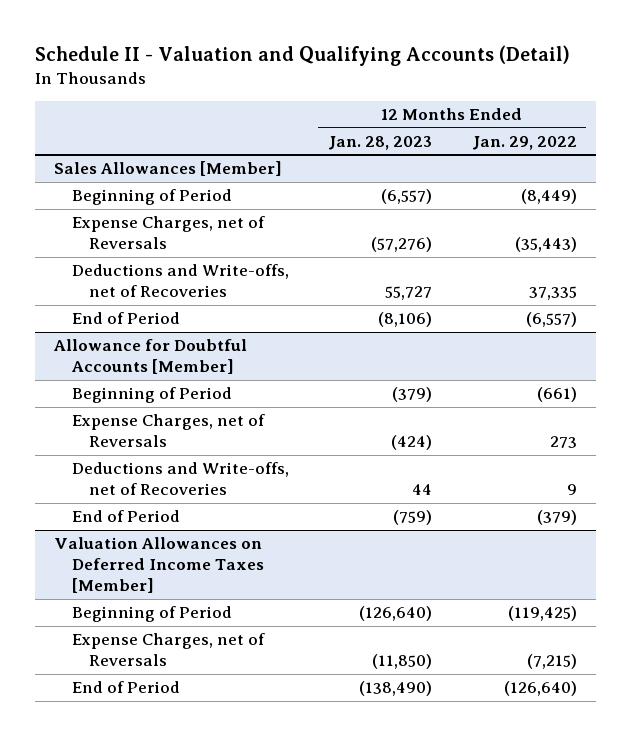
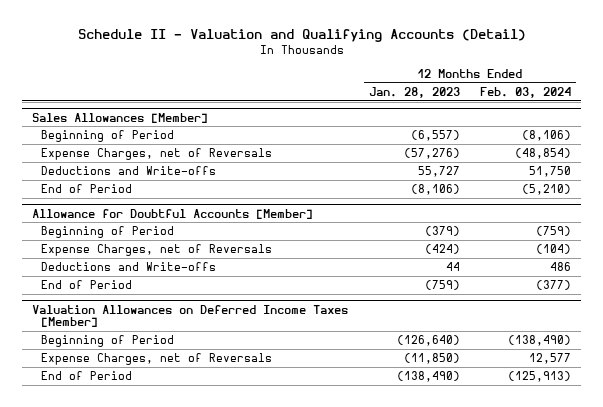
[471,135,577,150] Jan. 29, 2022 -> none
none -> [479,86,571,98] Feb. 03, 2024
[71,264,289,298] Deductions and Write-offs, net of Recoveries -> [41,166,217,176] Deductions and Write-offs
[71,462,289,496] Deductions and Write-offs, net of Recoveries -> [41,262,217,272] Deductions and Write-offs

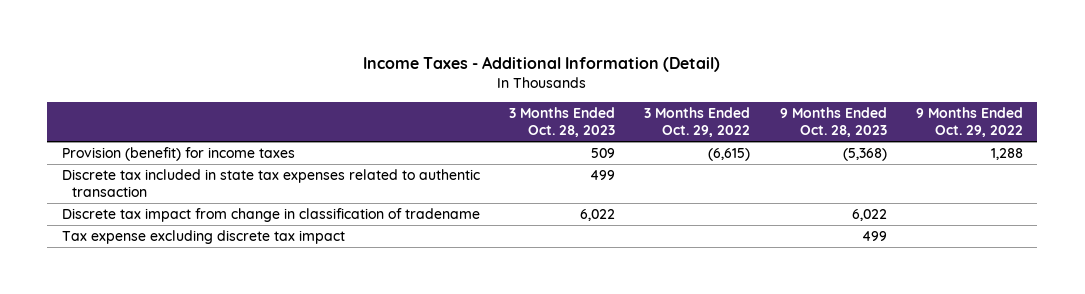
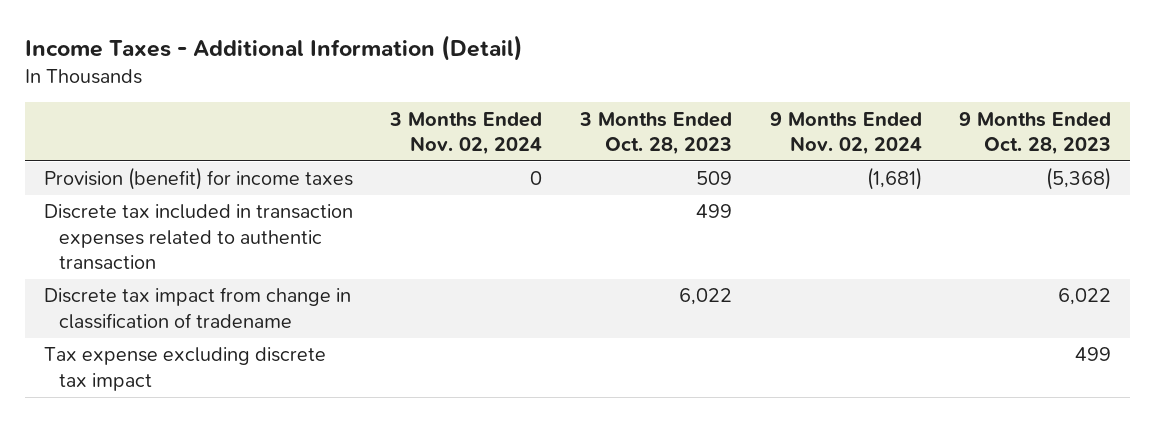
[644,107,751,138] 3 Months Ended Oct. 29, 2022 -> none
[915,107,1023,138] 9 Months Ended Oct. 29, 2022 -> none
none -> [389,111,543,155] 3 Months Ended Nov. 02, 2024
none -> [769,111,922,155] 9 Months Ended Nov. 02, 2024
[61,169,480,197] Discrete tax included in state tax expenses related to authentic transaction -> [43,204,353,270] Discrete tax included in transaction expenses related to authentic transaction

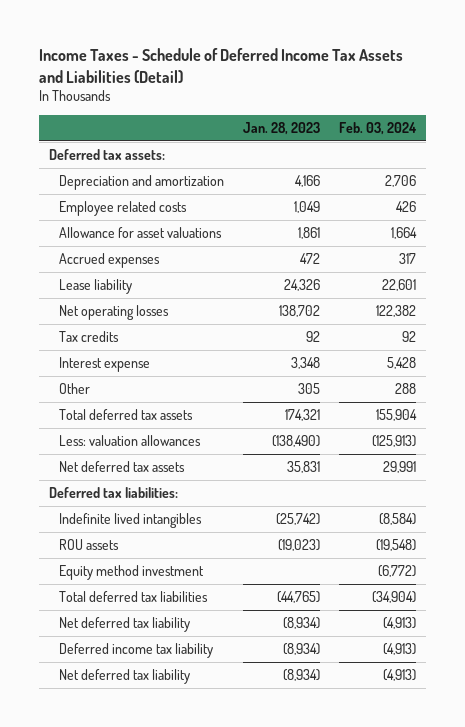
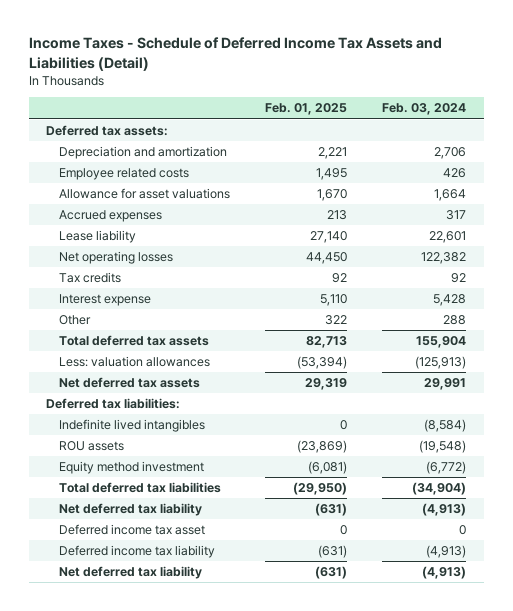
[243,122,321,136] Jan. 28, 2023 -> none
none -> [265,103,348,116] Feb. 01, 2025
none -> [59,524,206,536] Deferred income tax asset

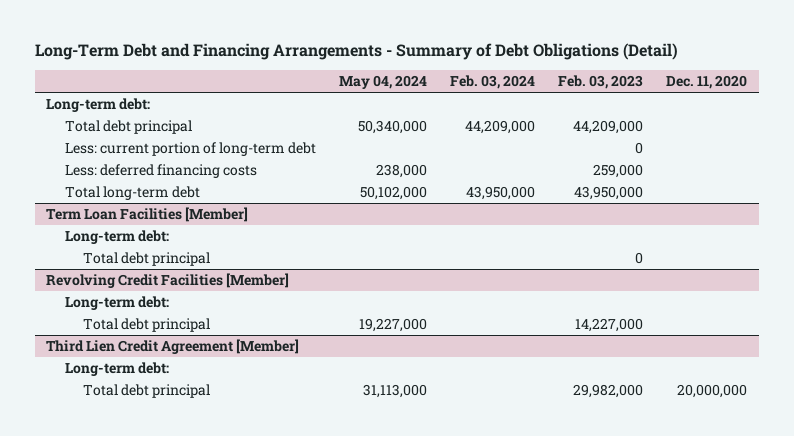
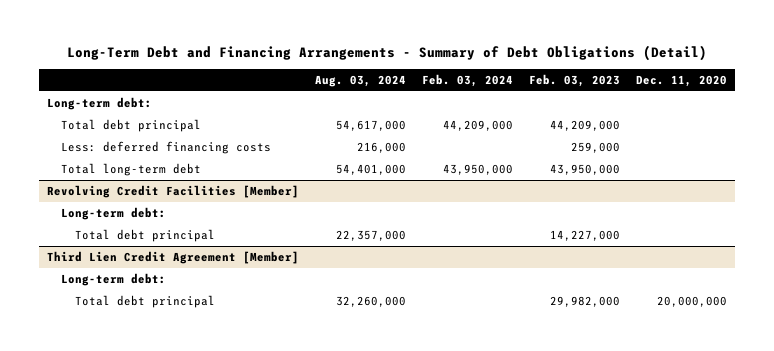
[338,75,427,90] May 04, 2024 -> none
none -> [315,74,407,87] Aug. 03, 2024
[64,142,316,157] Less: current portion of long-term debt -> none
[46,207,249,223] Term Loan Facilities [Member] -> none
[64,230,169,245] Long-term debt: -> none
[83,252,211,267] Total debt principal -> none

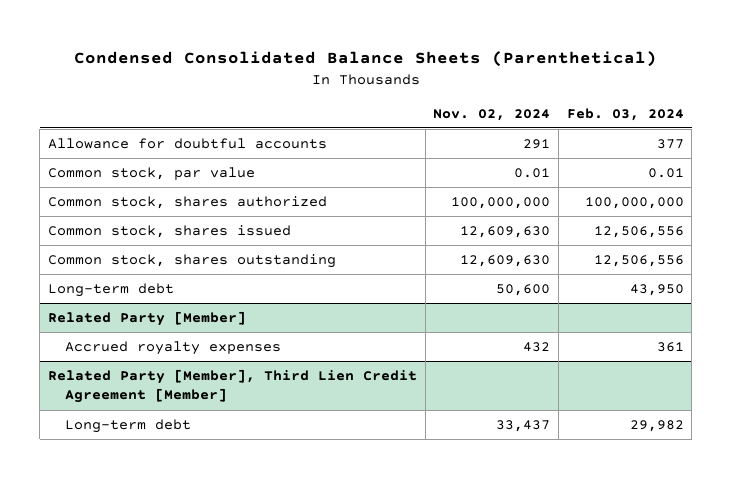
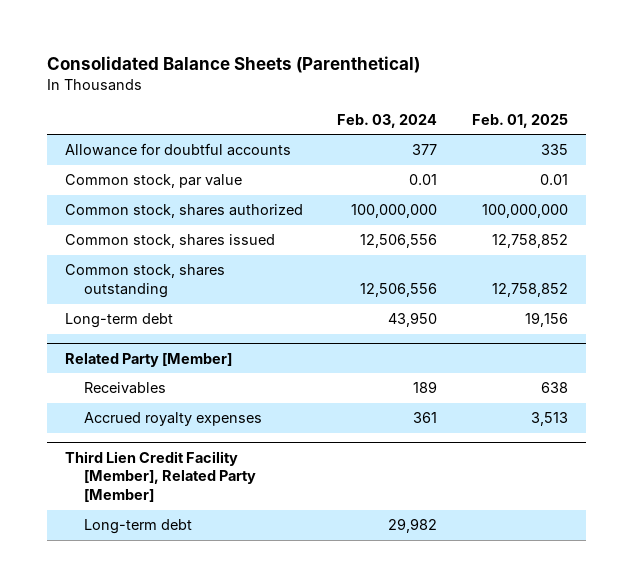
[73,51,657,68] Condensed Consolidated Balance Sheets (Parenthetical) -> [47,55,421,73] Consolidated Balance Sheets (Parenthetical)
[433,108,551,121] Nov. 02, 2024 -> none
none -> [472,113,569,128] Feb. 01, 2025
none -> [83,382,166,395] Receivables
[48,369,418,404] Related Party [Member], Third Lien Credit Agreement [Member] -> [64,450,256,503] Third Lien Credit Facility [Member], Related Party [Member]

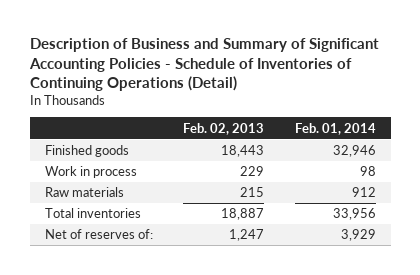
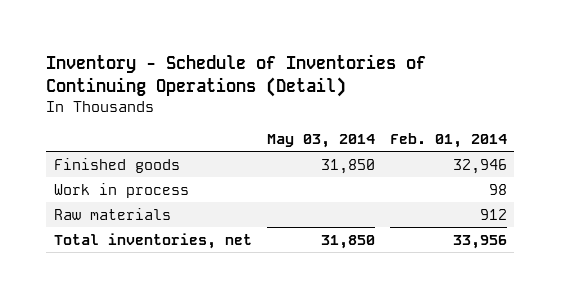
[28,38,379,92] Description of Business and Summary of Significant Accounting Policies - Schedule of Inventories of Continuing Operations (Detail) -> [46,54,427,98] Inventory - Schedule of Inventories of Continuing Operations (Detail)
[183,122,265,135] Feb. 02, 2013 -> none
none -> [266,134,375,149] May 03, 2014
[44,229,153,240] Net of reserves of: -> none
[44,208,141,219] Total inventories -> [53,232,252,249] Total inventories, net

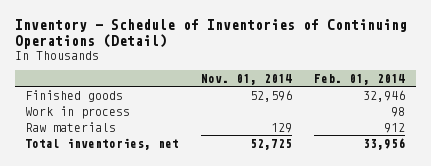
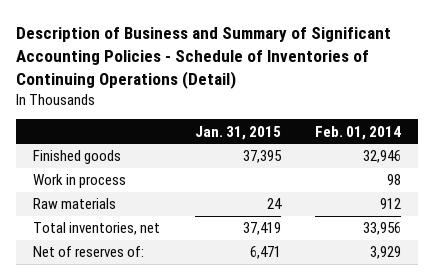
[14,19,407,50] Inventory - Schedule of Inventories of Continuing Operations (Detail) -> [16,26,392,89] Description of Business and Summary of Significant Accounting Policies - Schedule of Inventories of Continuing Operations (Detail)
[201,73,293,85] Nov. 01, 2014 -> none
none -> [194,125,281,140] Jan. 31, 2015
none -> [33,246,145,258] Net of reserves of:

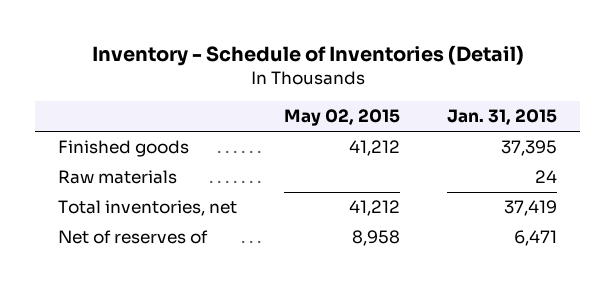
[16,26,392,89] Description of Business and Summary of Significant Accounting Policies - Schedule of Inventories of Continuing Operations (Detail) -> [91,45,524,67] Inventory - Schedule of Inventories (Detail)
[315,125,402,140] Feb. 01, 2014 -> none
none -> [284,109,401,127] May 02, 2015
[33,174,127,189] Work in process -> none
[33,246,145,258] Net of reserves of: -> [58,230,209,245] Net of reserves of

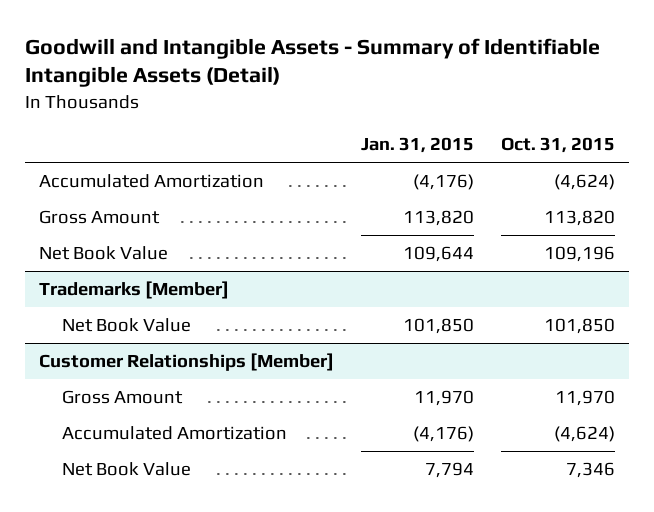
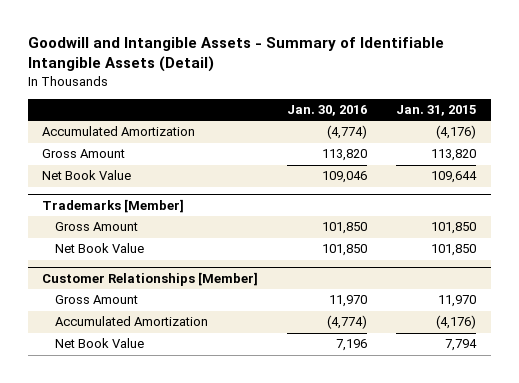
[501,137,616,154] Oct. 31, 2015 -> none
none -> [287,105,368,117] Jan. 30, 2016
none -> [55,222,139,232] Gross Amount

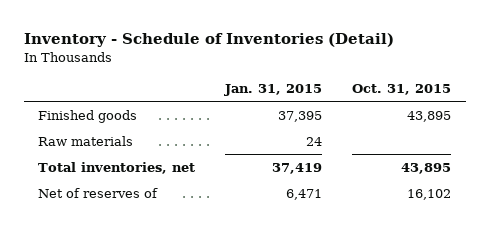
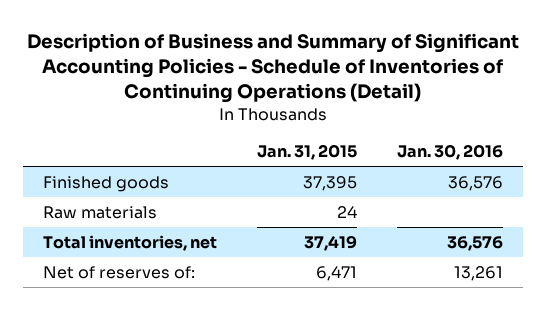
[23,33,394,48] Inventory - Schedule of Inventories (Detail) -> [27,33,520,104] Description of Business and Summary of Significant Accounting Policies - Schedule of Inventories of Continuing Operations (Detail)
[352,84,452,96] Oct. 31, 2015 -> none
none -> [396,144,503,161] Jan. 30, 2016
[38,187,159,198] Net of reserves of -> [43,265,196,279] Net of reserves of:

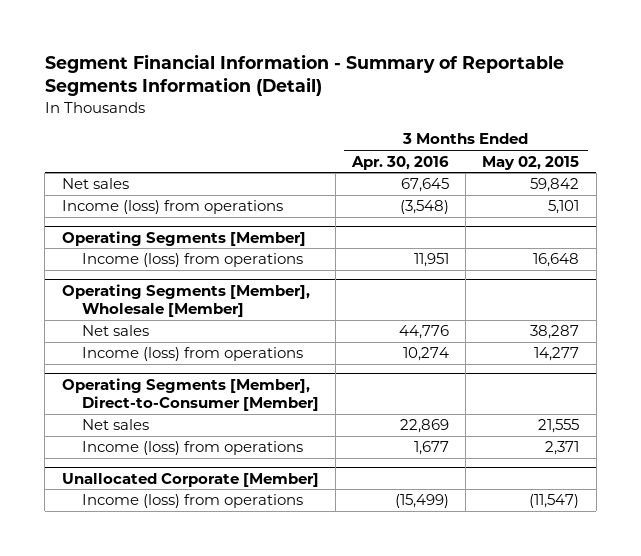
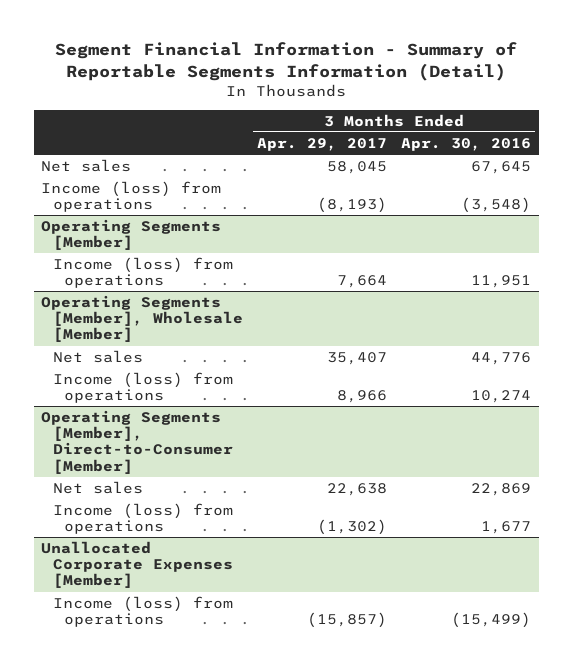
[482,155,580,170] May 02, 2015 -> none
none -> [256,137,387,151] Apr. 29, 2017
[61,472,319,487] Unallocated Corporate [Member] -> [40,540,233,589] Unallocated Corporate Expenses [Member]

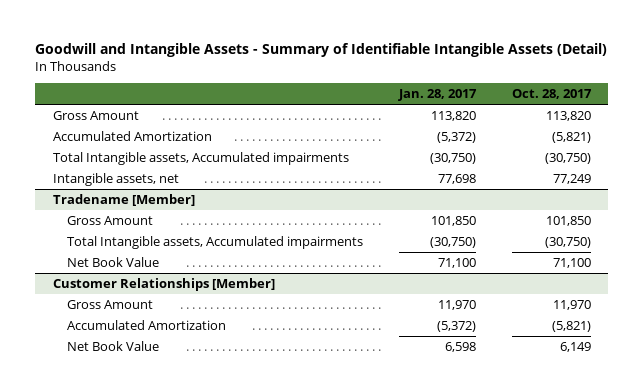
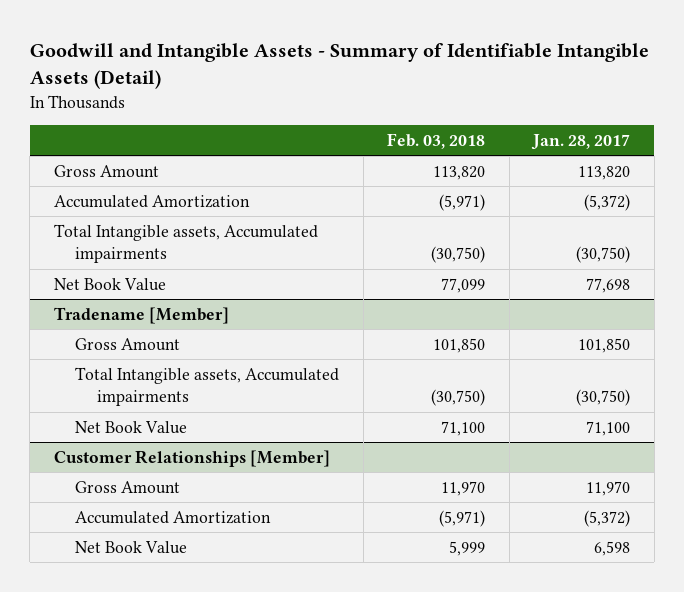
[511,89,592,100] Oct. 28, 2017 -> none
none -> [387,133,486,150] Feb. 03, 2018
[53,172,180,186] Intangible assets, net -> [53,277,166,291] Net Book Value

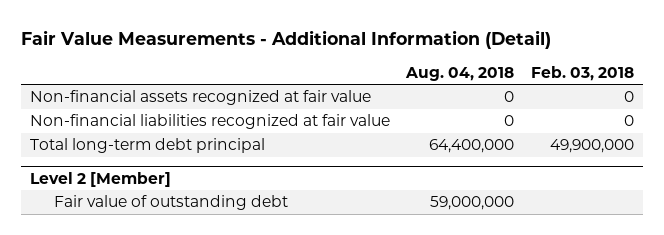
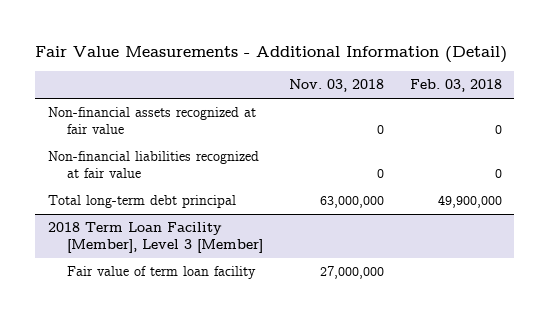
[405,66,515,81] Aug. 04, 2018 -> none
none -> [288,79,384,93] Nov. 03, 2018
[29,171,171,187] Level 2 [Member] -> none
none -> [48,222,263,254] 2018 Term Loan Facility [Member], Level 3 [Member]
[53,195,288,211] Fair value of outstanding debt -> [66,266,256,280] Fair value of term loan facility

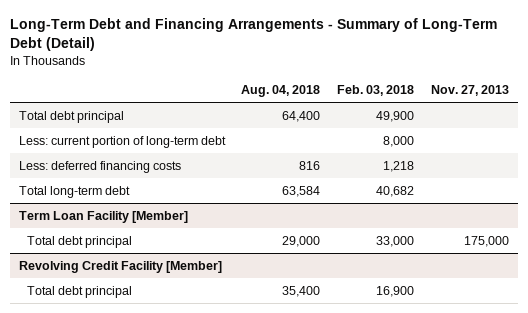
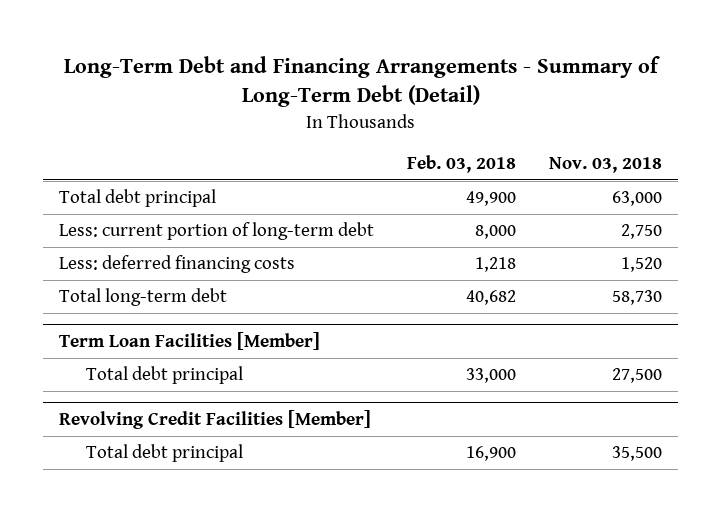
[241,85,321,98] Aug. 04, 2018 -> none
[431,85,510,97] Nov. 27, 2013 -> none
none -> [548,157,662,174] Nov. 03, 2018
[18,210,188,223] Term Loan Facility [Member] -> [59,332,321,351] Term Loan Facilities [Member]
[18,260,222,273] Revolving Credit Facility [Member] -> [59,410,372,430] Revolving Credit Facilities [Member]

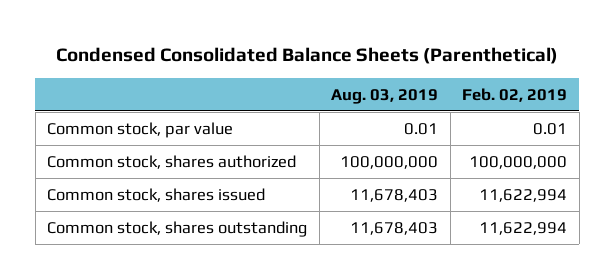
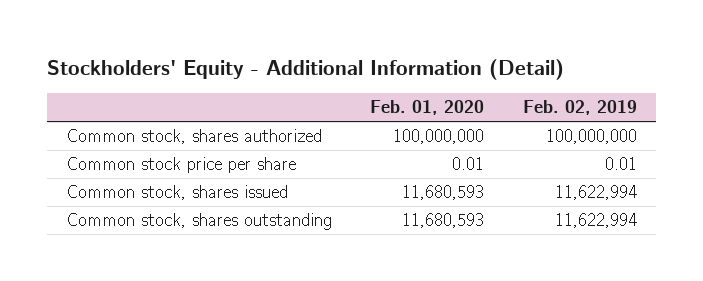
[56,47,559,65] Condensed Consolidated Balance Sheets (Parenthetical) -> [47,58,565,80] Stockholders' Equity - Additional Information (Detail)
[331,88,439,104] Aug. 03, 2019 -> none
none -> [370,100,485,116] Feb. 01, 2020
[47,121,234,138] Common stock, par value -> none
none -> [66,157,297,174] Common stock price per share

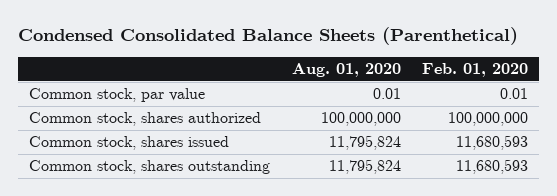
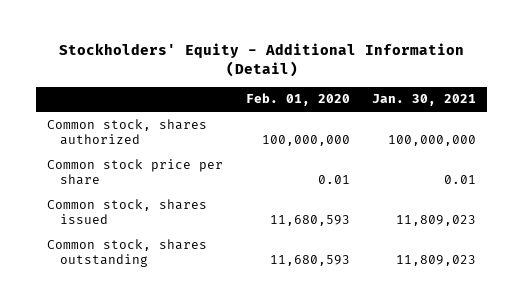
[17,27,518,46] Condensed Consolidated Balance Sheets (Parenthetical) -> [58,43,464,78] Stockholders' Equity - Additional Information (Detail)
[291,63,401,78] Aug. 01, 2020 -> none
none -> [372,94,477,107] Jan. 30, 2021
[28,88,205,103] Common stock, par value -> none
none -> [47,158,224,185] Common stock price per share

